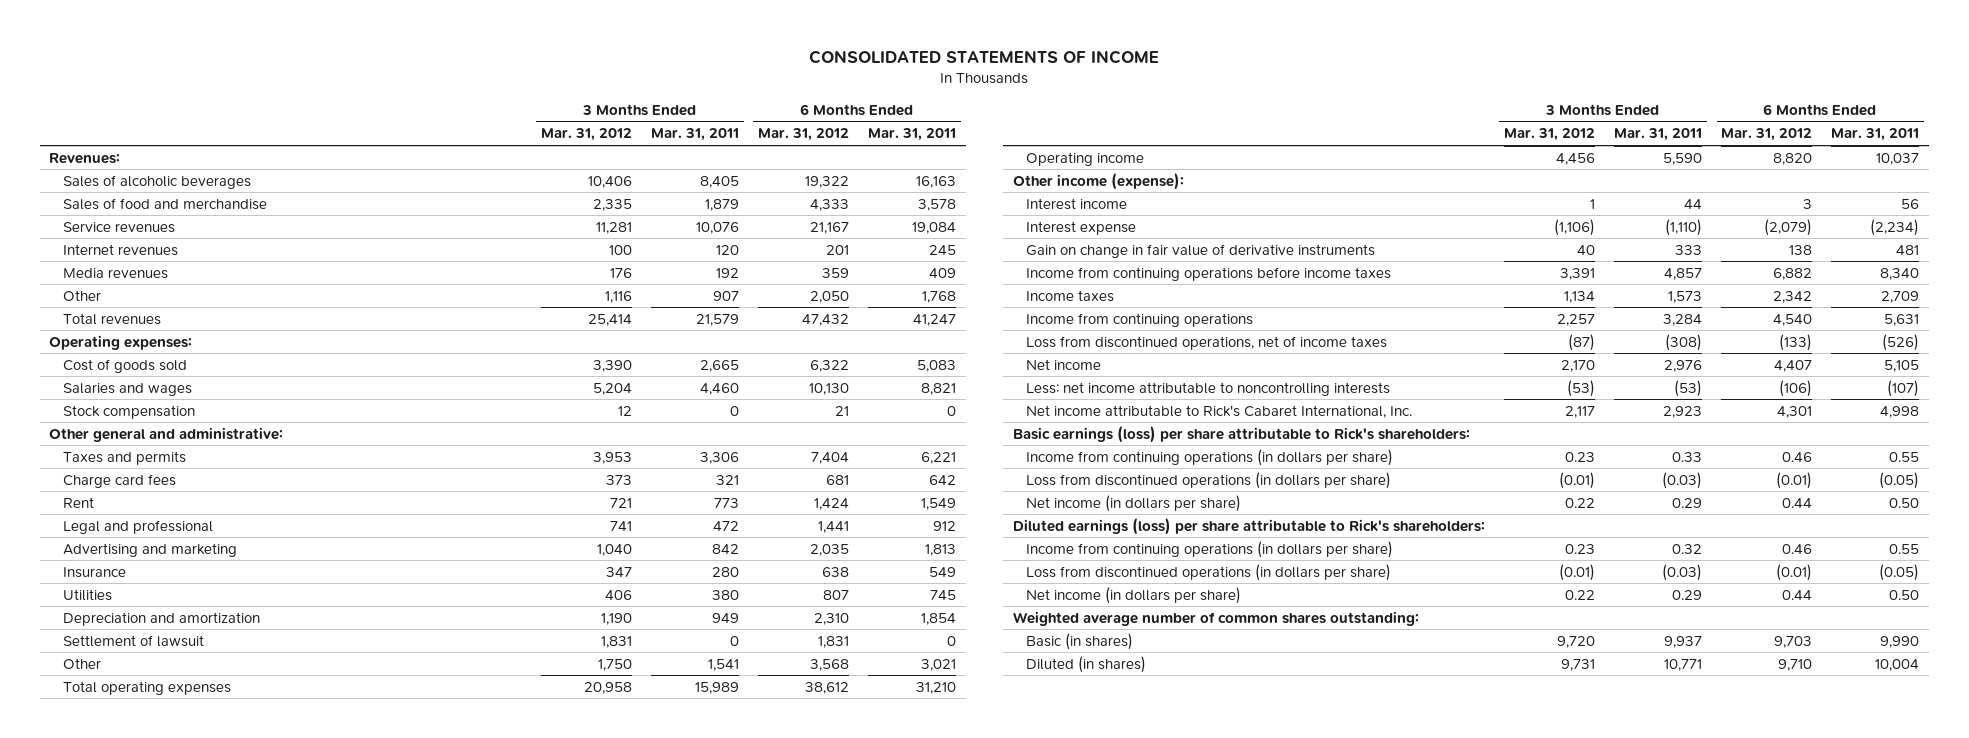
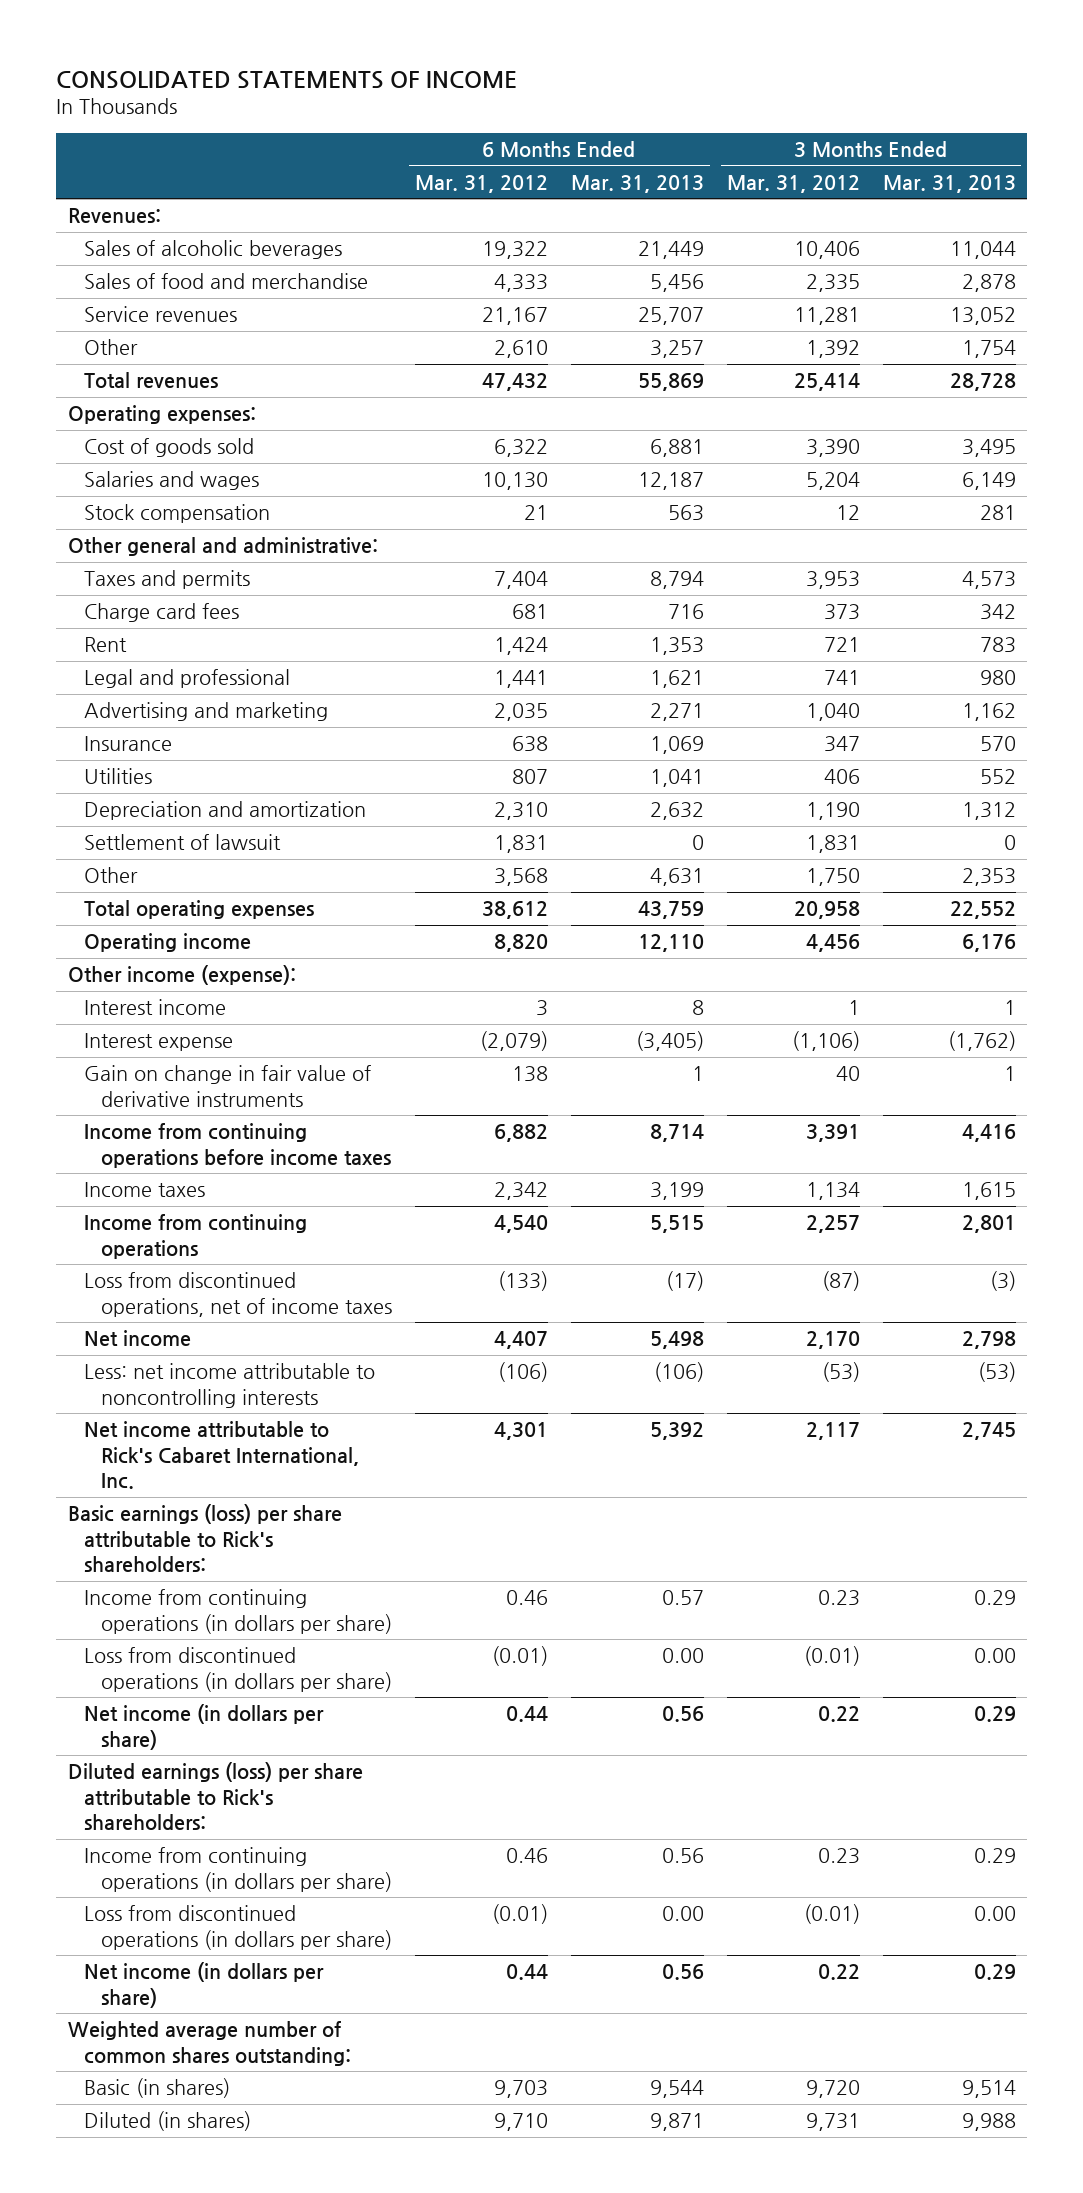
[650,128,739,142] Mar. 31, 2011 -> none
[868,128,957,142] Mar. 31, 2011 -> none
none -> [570,174,704,193] Mar. 31, 2013
none -> [882,174,1016,193] Mar. 31, 2013
[62,243,178,256] Internet revenues -> none
[62,267,168,279] Media revenues -> none
[604,290,632,303] 1,116 -> [805,340,860,359] 1,392
[809,290,849,303] 2,050 -> [494,340,549,359] 2,610

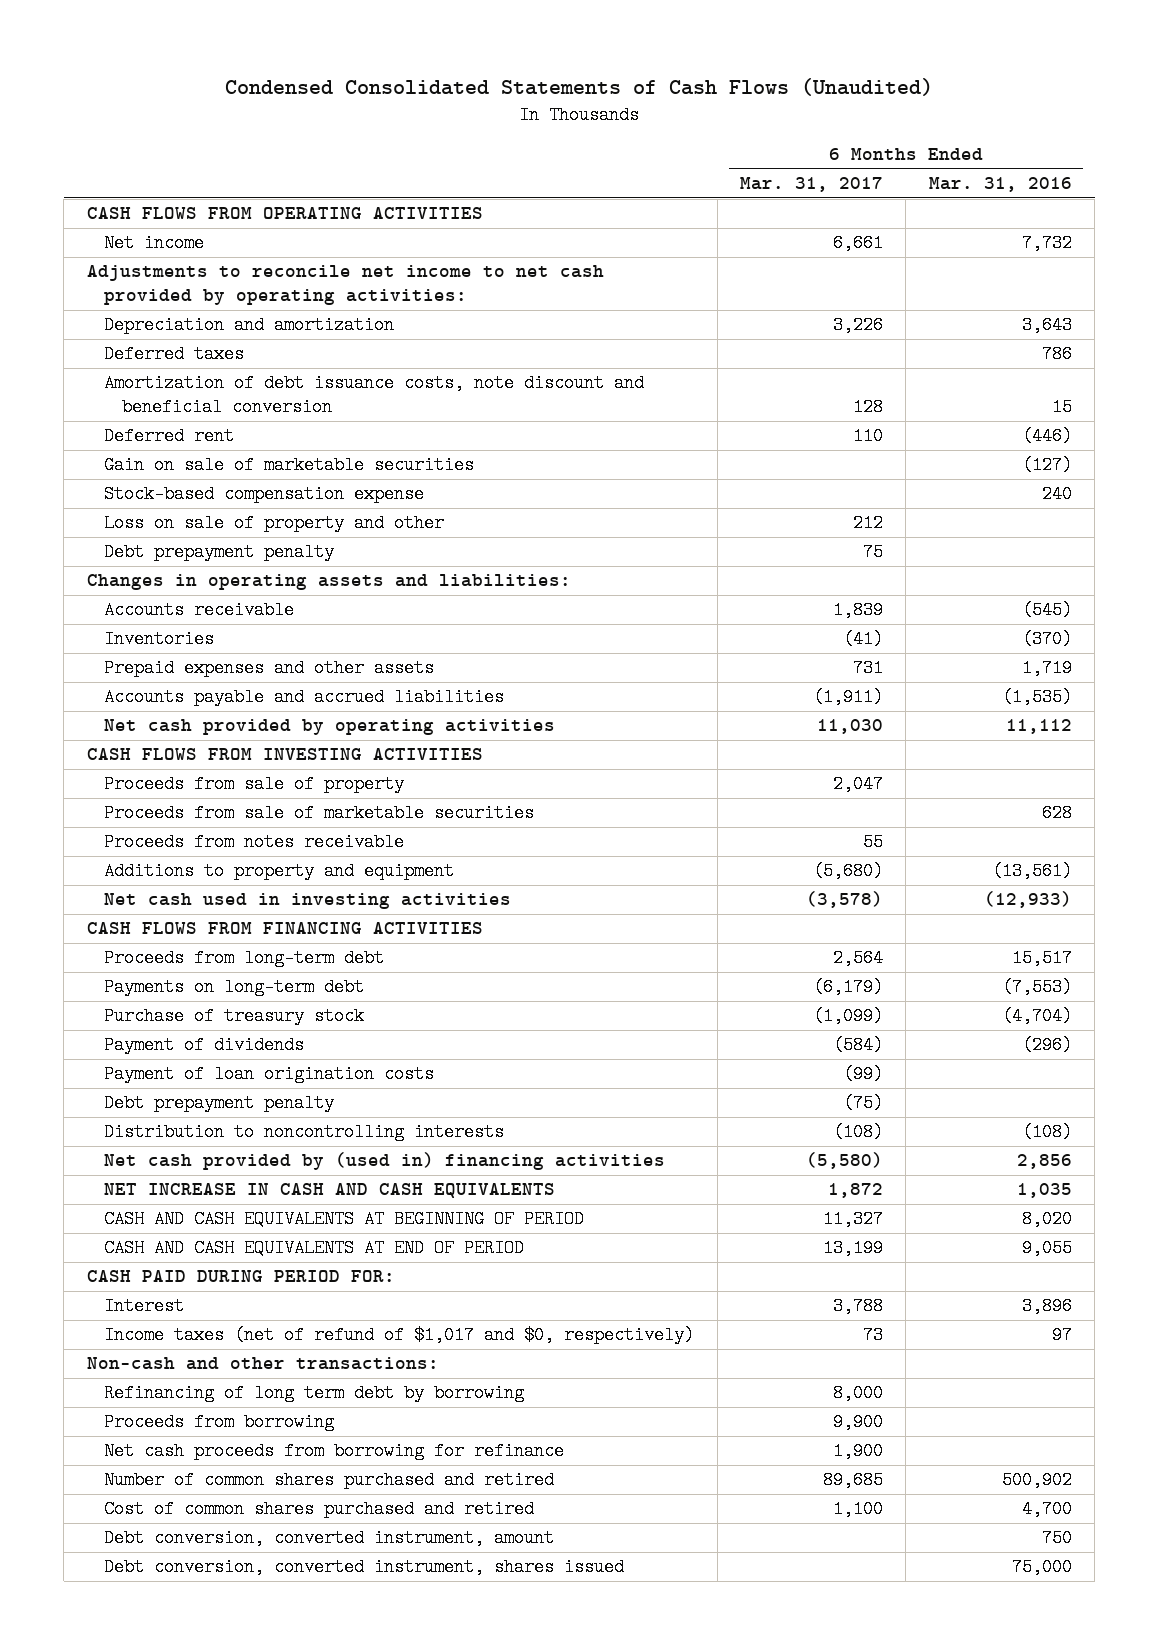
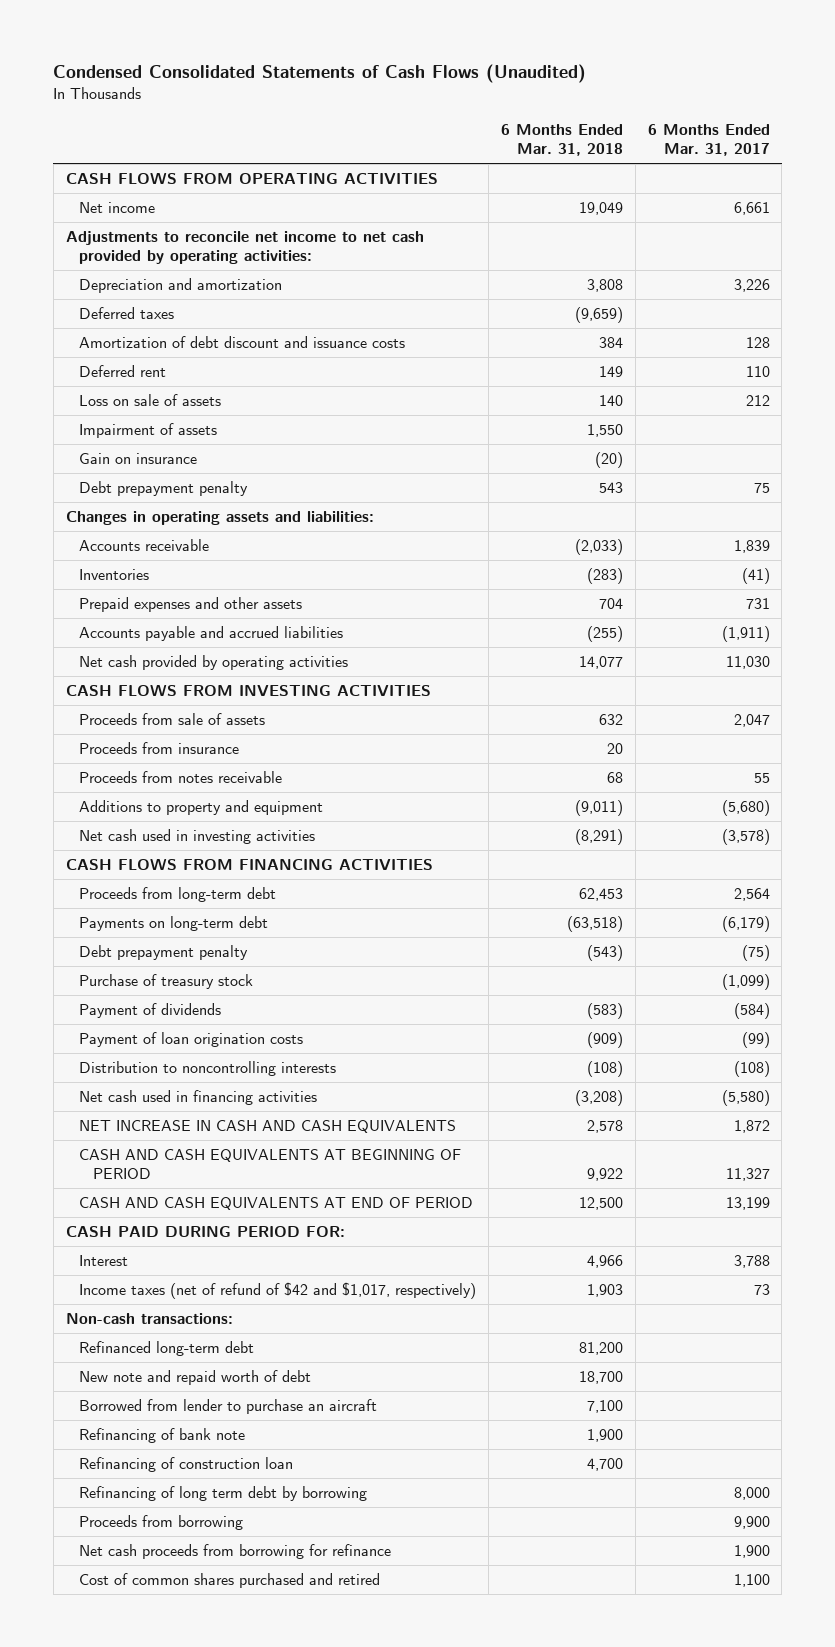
[928,177,1072,193] Mar. 31, 2016 -> none
none -> [500,123,623,157] 6 Months Ended Mar. 31, 2018
[104,374,645,417] Amortization of debt issuance costs, note discount and beneficial conversion -> [79,335,406,348] Amortization of debt discount and issuance costs
[104,456,475,475] Gain on sale of marketable securities -> none
[104,485,425,504] Stock-based compensation expense -> none
[104,514,445,533] Loss on sale of property and other -> [79,393,222,406] Loss on sale of assets
none -> [79,422,218,438] Impairment of assets
none -> [79,452,198,464] Gain on insurance
[104,804,535,823] Proceeds from sale of marketable securities -> none
[104,775,405,794] Proceeds from sale of property -> [79,712,266,725] Proceeds from sale of assets
none -> [79,741,240,754] Proceeds from insurance
[104,1094,335,1113] Debt prepayment penalty -> [79,944,249,960] Debt prepayment penalty
[104,1152,666,1171] Net cash provided by (used in) financing activities -> [79,1089,318,1105] Net cash used in financing activities
[104,1326,695,1345] Income taxes (net of refund of $1,017 and $0, respectively) -> [79,1281,477,1299] Income taxes (net of refund of $42 and $1,017, respectively)
[86,1357,439,1371] Non-cash and other transactions: -> [65,1312,233,1324] Non-cash transactions:
none -> [79,1340,255,1356] Refinanced long-term debt
none -> [79,1369,312,1385] New note and repaid worth of debt
none -> [79,1398,378,1414] Borrowed from lender to purchase an aircraft
none -> [79,1427,246,1443] Refinancing of bank note
none -> [79,1456,294,1472] Refinancing of construction loan
[104,1471,555,1490] Number of common shares purchased and retired -> none
[104,1529,555,1548] Debt conversion, converted instrument, amount -> none
[104,1558,625,1577] Debt conversion, converted instrument, shares issued -> none

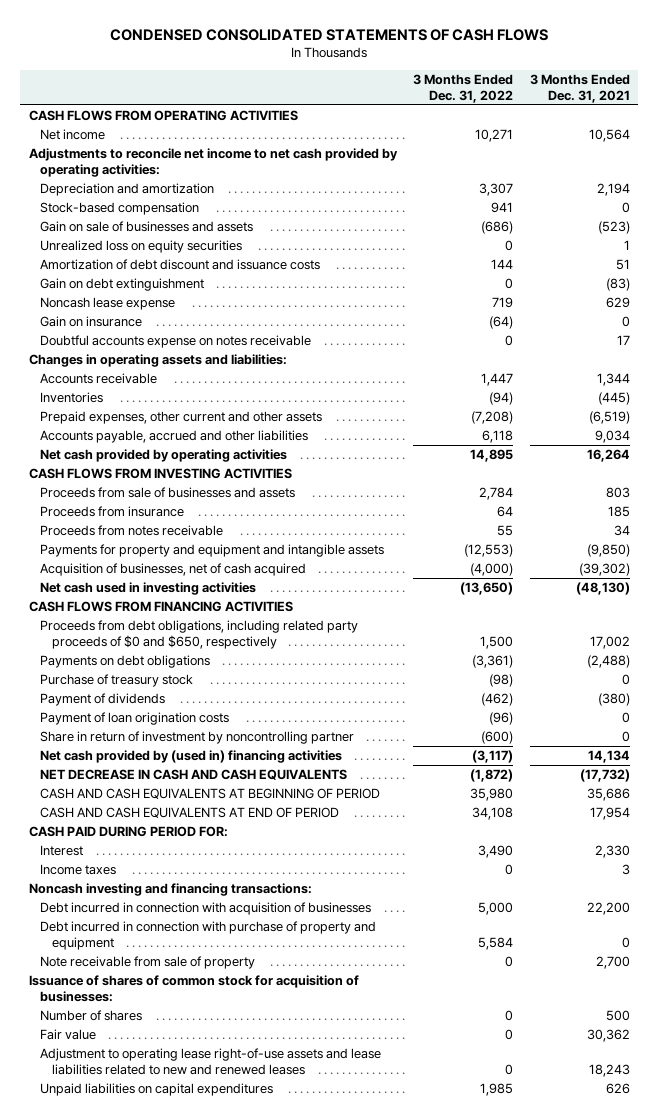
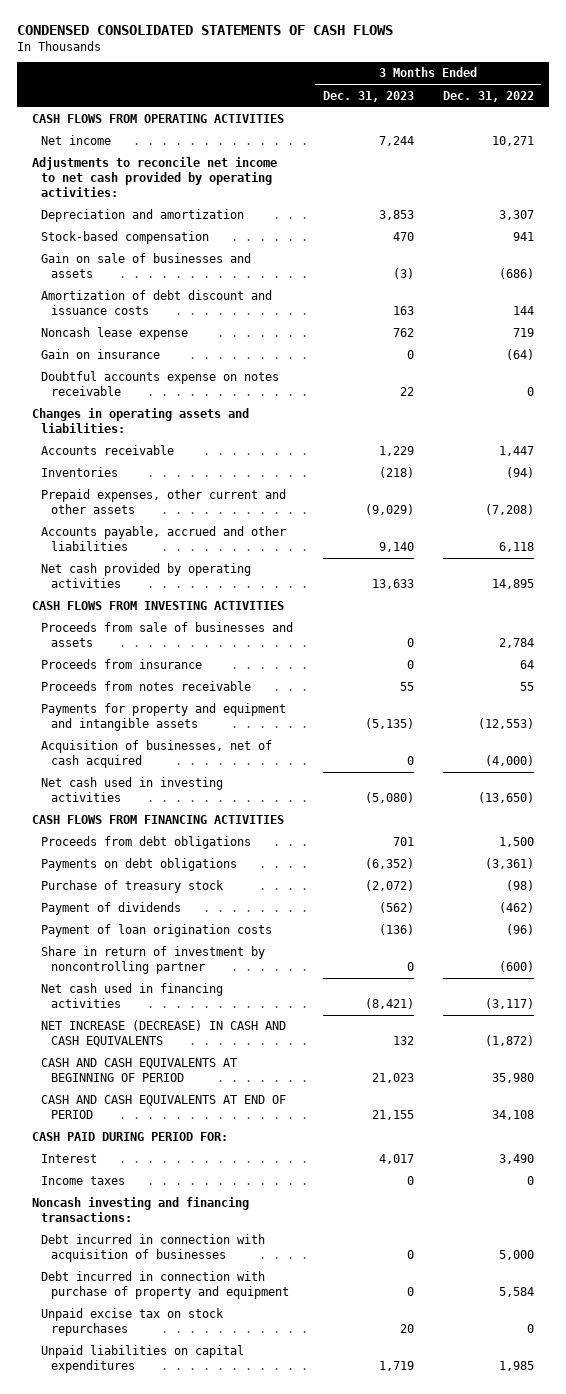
[530,74,631,104] 3 Months Ended Dec. 31, 2021 -> none
none -> [322,90,414,102] Dec. 31, 2023
[40,240,243,254] Unrealized loss on equity securities -> none
[40,278,205,292] Gain on debt extinguishment -> none
[40,620,359,649] Proceeds from debt obligations, including related party proceeds of $0 and $650, respectively -> [41,836,252,850] Proceeds from debt obligations
[40,750,343,764] Net cash provided by (used in) financing activities -> [41,983,224,1009] Net cash used in financing activities
[40,769,348,781] NET DECREASE IN CASH AND CASH EQUIVALENTS -> [41,1020,287,1048] NET INCREASE (DECREASE) IN CASH AND CASH EQUIVALENTS
[40,956,256,970] Note receivable from sale of property -> none
[28,975,359,1002] Issuance of shares of common stock for acquisition of businesses: -> none
[40,1010,143,1022] Number of shares -> none
[40,1029,97,1041] Fair value -> none
[40,1048,382,1075] Adjustment to operating lease right-of-use assets and lease liabilities related to new and renewed leases -> none
none -> [41,1308,225,1337] Unpaid excise tax on stock repurchases

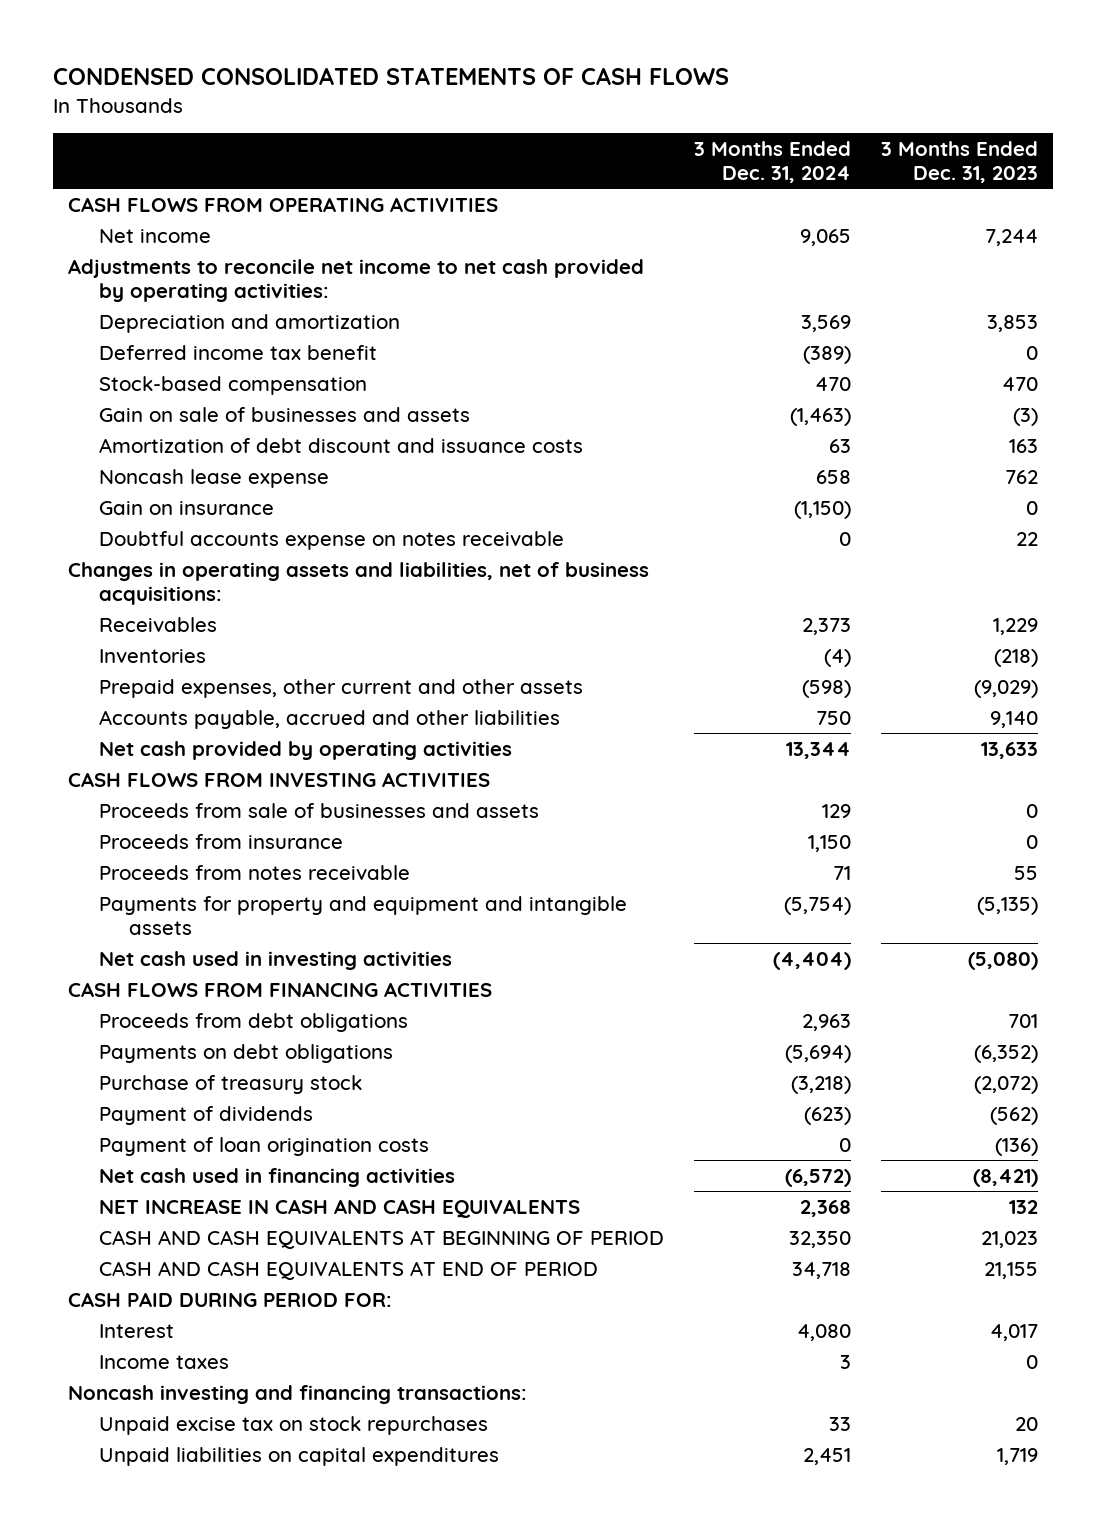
[443,90,535,102] Dec. 31, 2022 -> none
none -> [693,140,851,184] 3 Months Ended Dec. 31, 2024
none -> [98,344,377,360] Deferred income tax benefit
[31,408,249,434] Changes in operating assets and liabilities: -> [68,561,650,605] Changes in operating assets and liabilities, net of business acquisitions:
[41,445,175,456] Accounts receivable -> [98,616,217,632] Receivables
[41,740,273,769] Acquisition of businesses, net of cash acquired -> none
[41,946,266,975] Share in return of investment by noncontrolling partner -> none
[41,1020,287,1048] NET INCREASE (DECREASE) IN CASH AND CASH EQUIVALENTS -> [98,1198,580,1218] NET INCREASE IN CASH AND CASH EQUIVALENTS
[41,1234,266,1263] Debt incurred in connection with acquisition of businesses -> none
[41,1271,289,1300] Debt incurred in connection with purchase of property and equipment -> none

